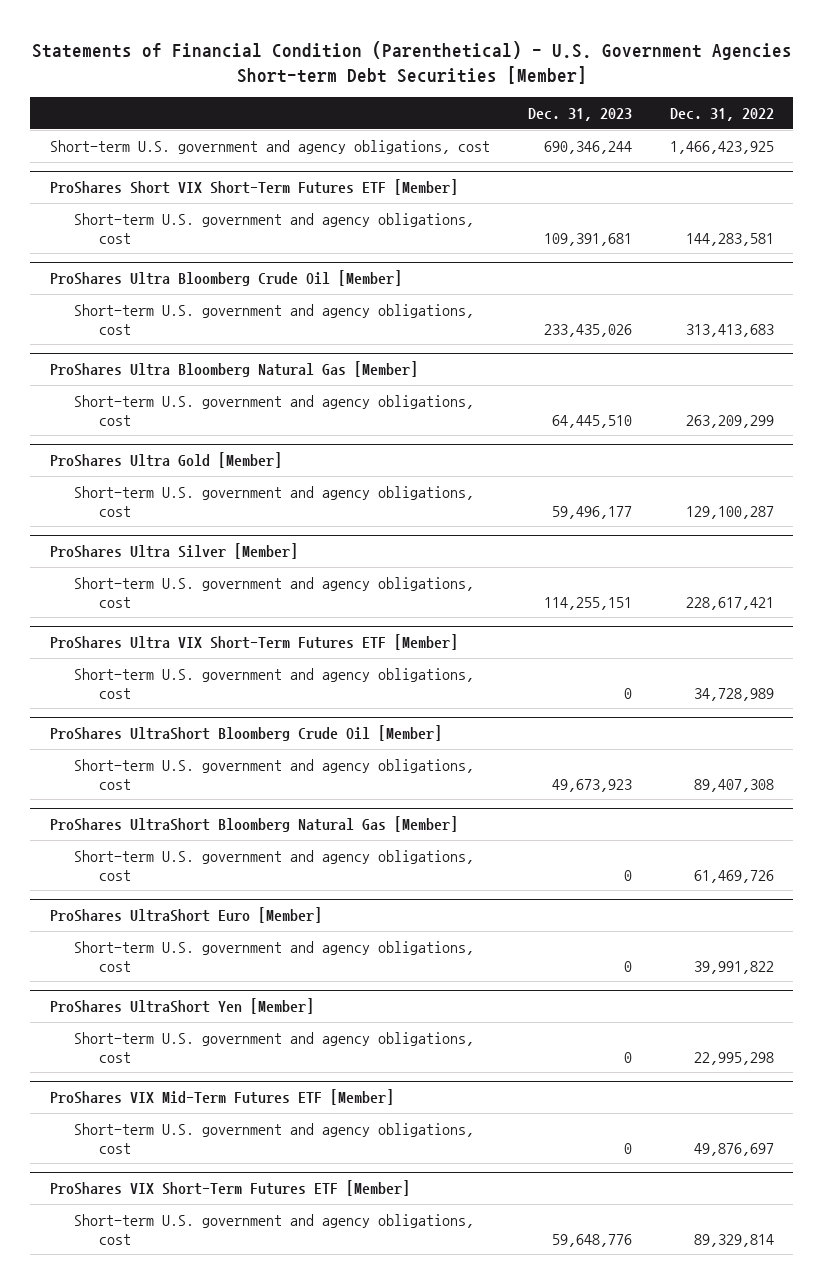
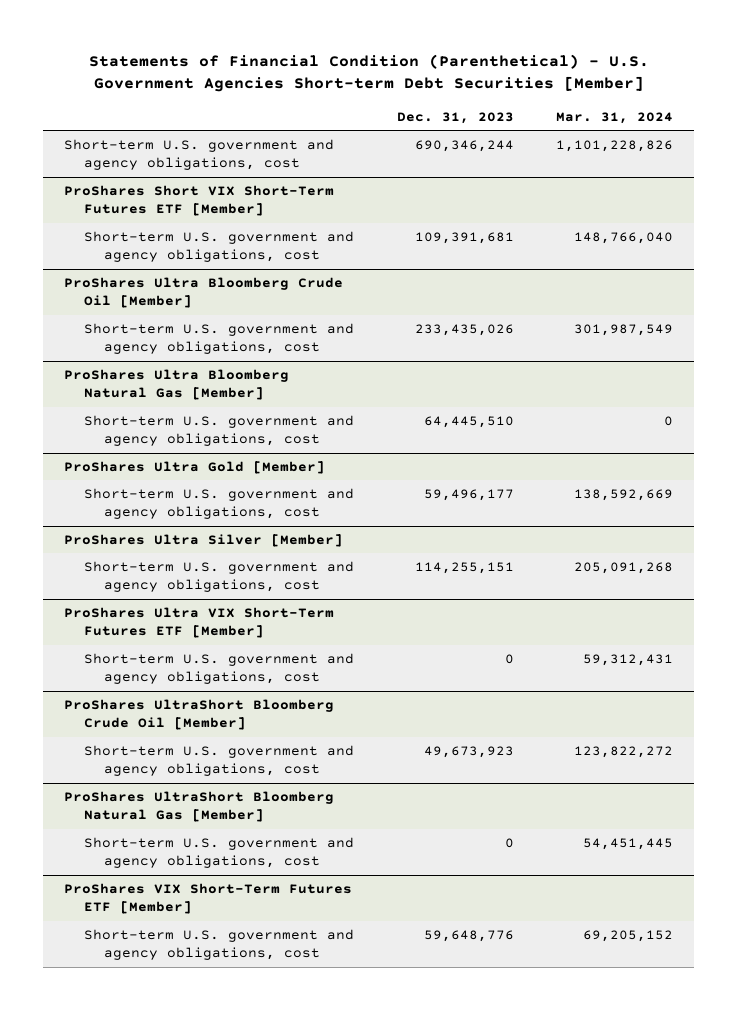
[670,108,775,122] Dec. 31, 2022 -> none
none -> [555,111,673,124] Mar. 31, 2024
[49,907,322,924] ProShares UltraShort Euro [Member] -> none
[74,940,475,972] Short-term U.S. government and agency obligations, cost -> none
[49,998,314,1015] ProShares UltraShort Yen [Member] -> none
[74,1031,475,1063] Short-term U.S. government and agency obligations, cost -> none
[49,1089,394,1106] ProShares VIX Mid-Term Futures ETF [Member] -> none
[74,1122,475,1154] Short-term U.S. government and agency obligations, cost -> none

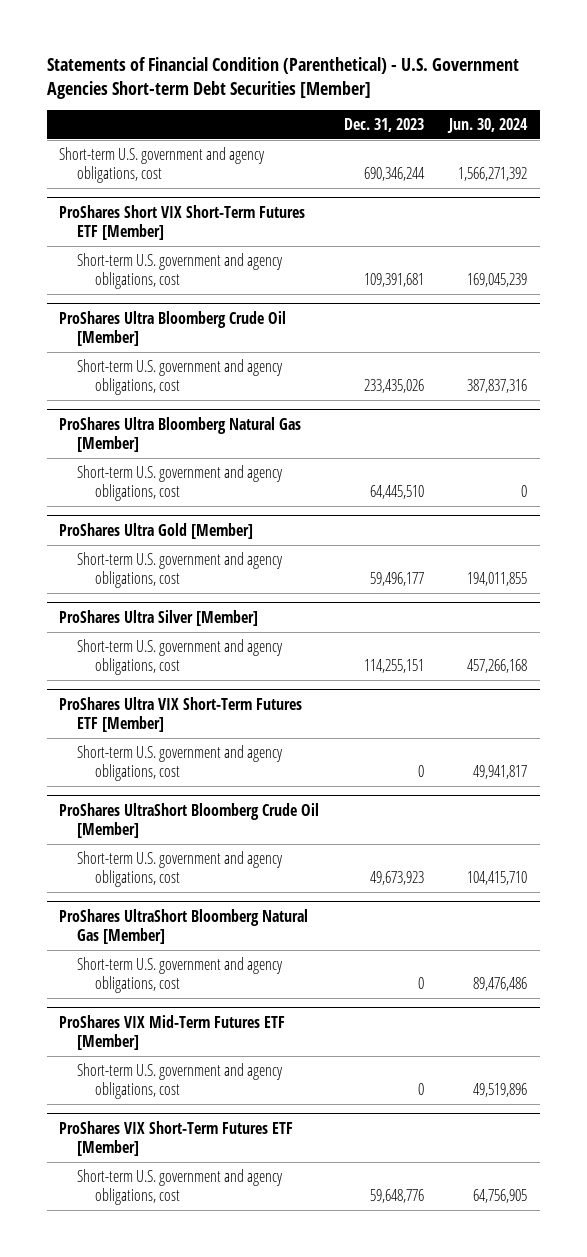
[555,111,673,124] Mar. 31, 2024 -> none
none -> [447,117,529,133] Jun. 30, 2024
none -> [59,1014,286,1051] ProShares VIX Mid-Term Futures ETF [Member]
none -> [77,1062,284,1100] Short-term U.S. government and agency obligations, cost

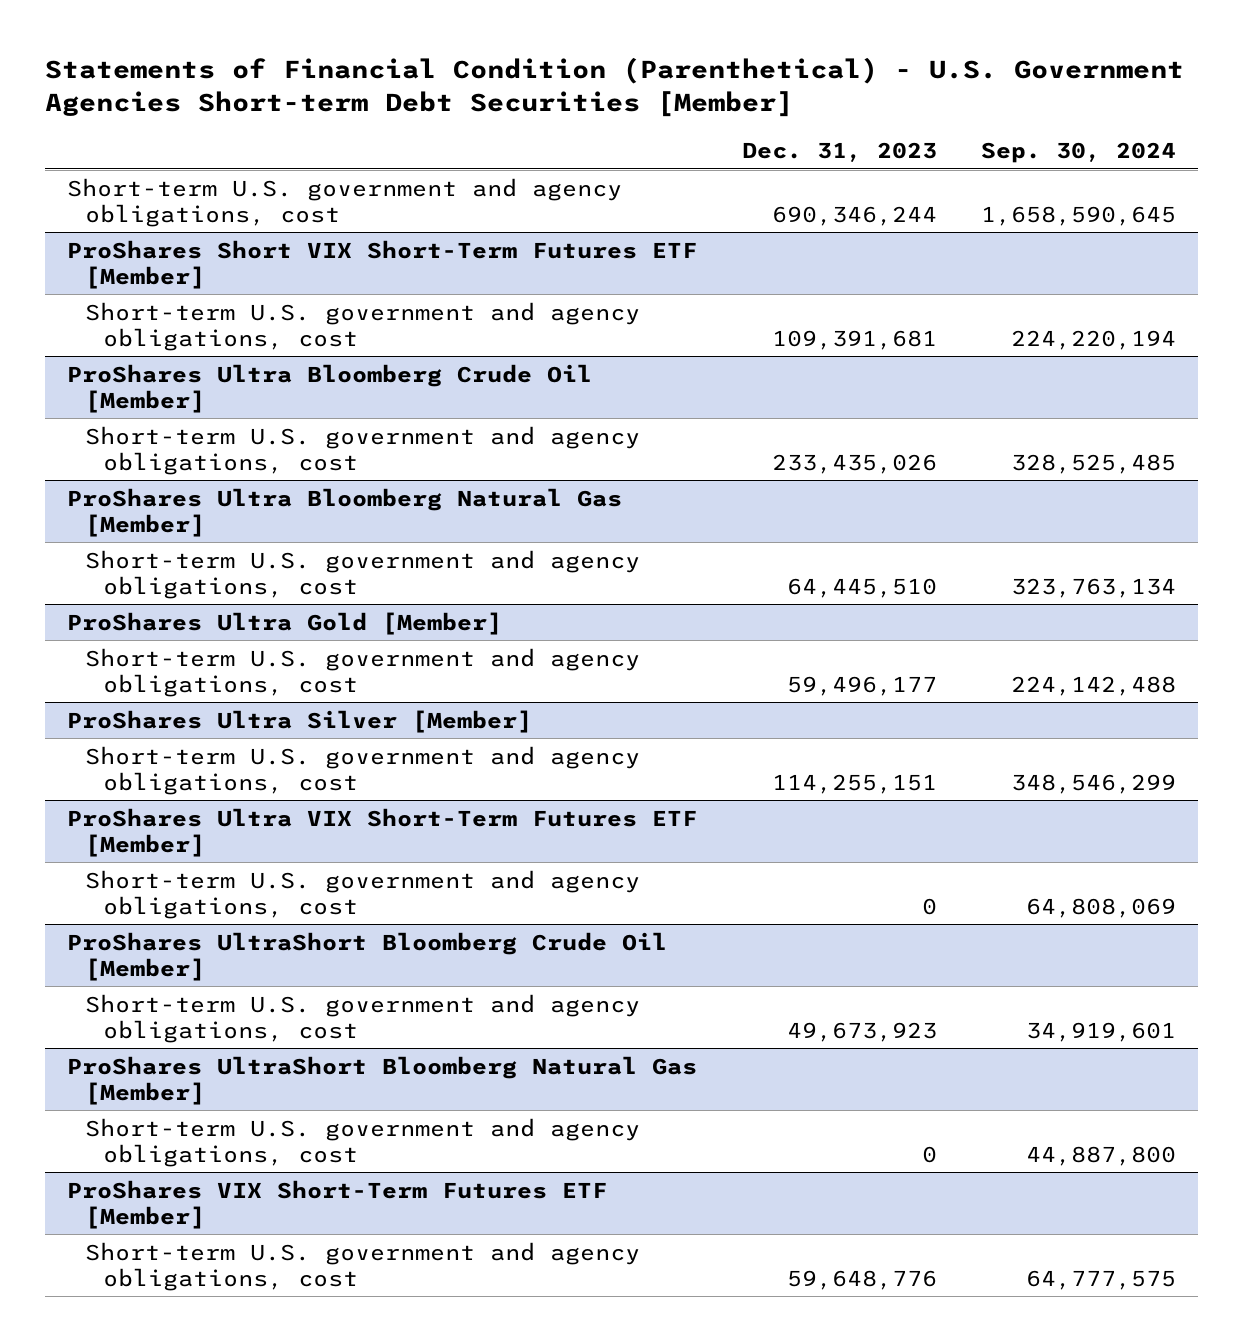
[447,117,529,133] Jun. 30, 2024 -> none
none -> [980,142,1176,164] Sep. 30, 2024
[59,1014,286,1051] ProShares VIX Mid-Term Futures ETF [Member] -> none
[77,1062,284,1100] Short-term U.S. government and agency obligations, cost -> none

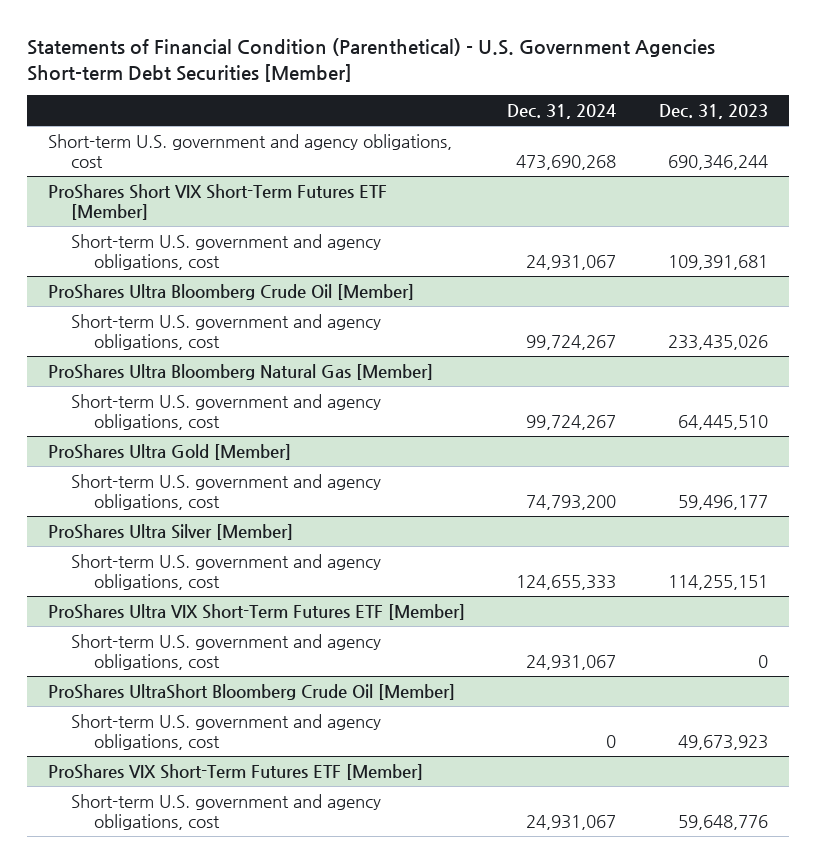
[980,142,1176,164] Sep. 30, 2024 -> none
none -> [507,104,617,120] Dec. 31, 2024
[67,1055,698,1105] ProShares UltraShort Bloomberg Natural Gas [Member] -> none
[85,1117,641,1167] Short-term U.S. government and agency obligations, cost -> none

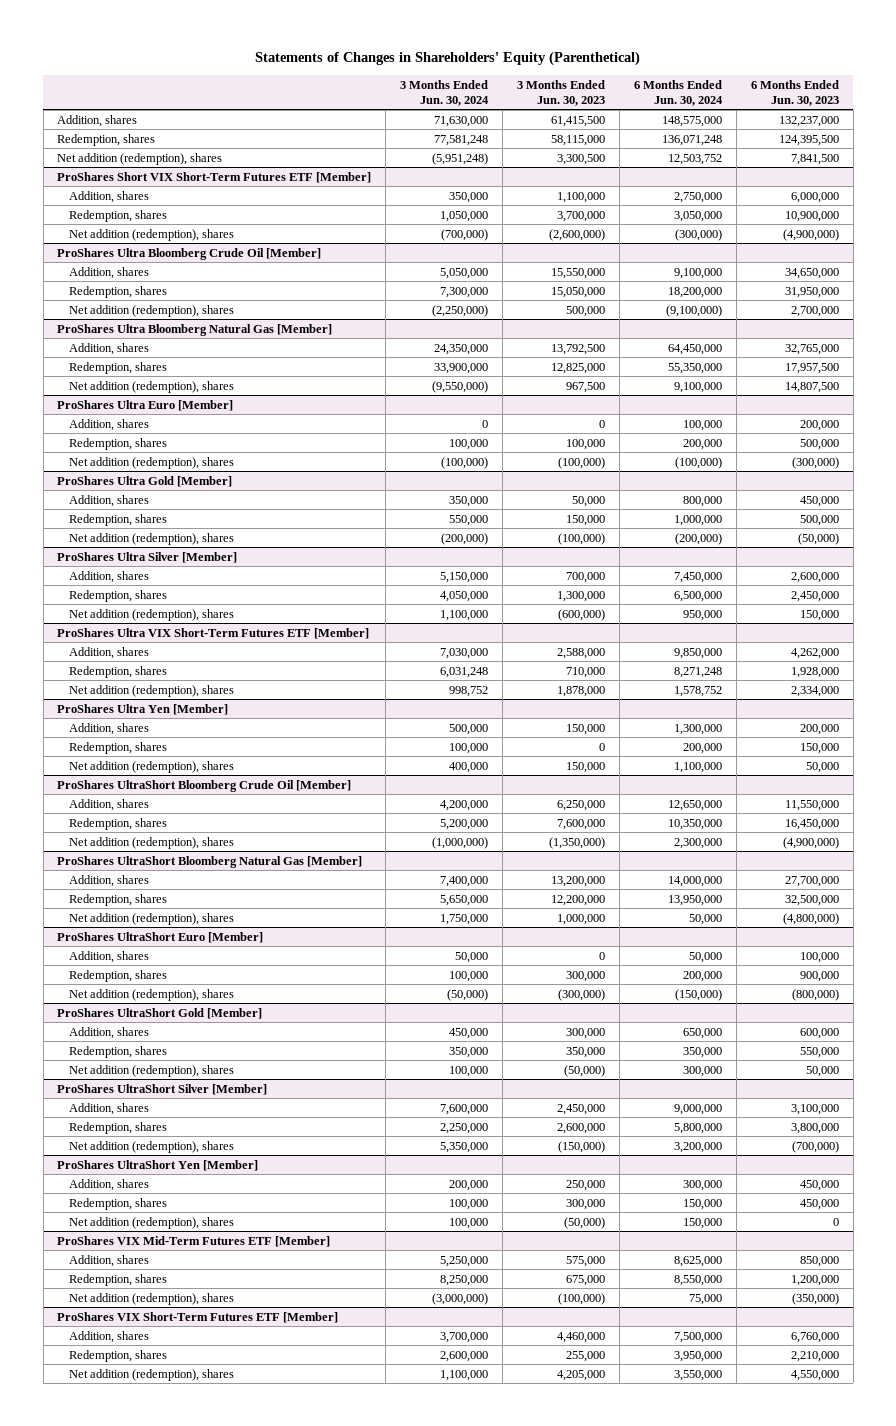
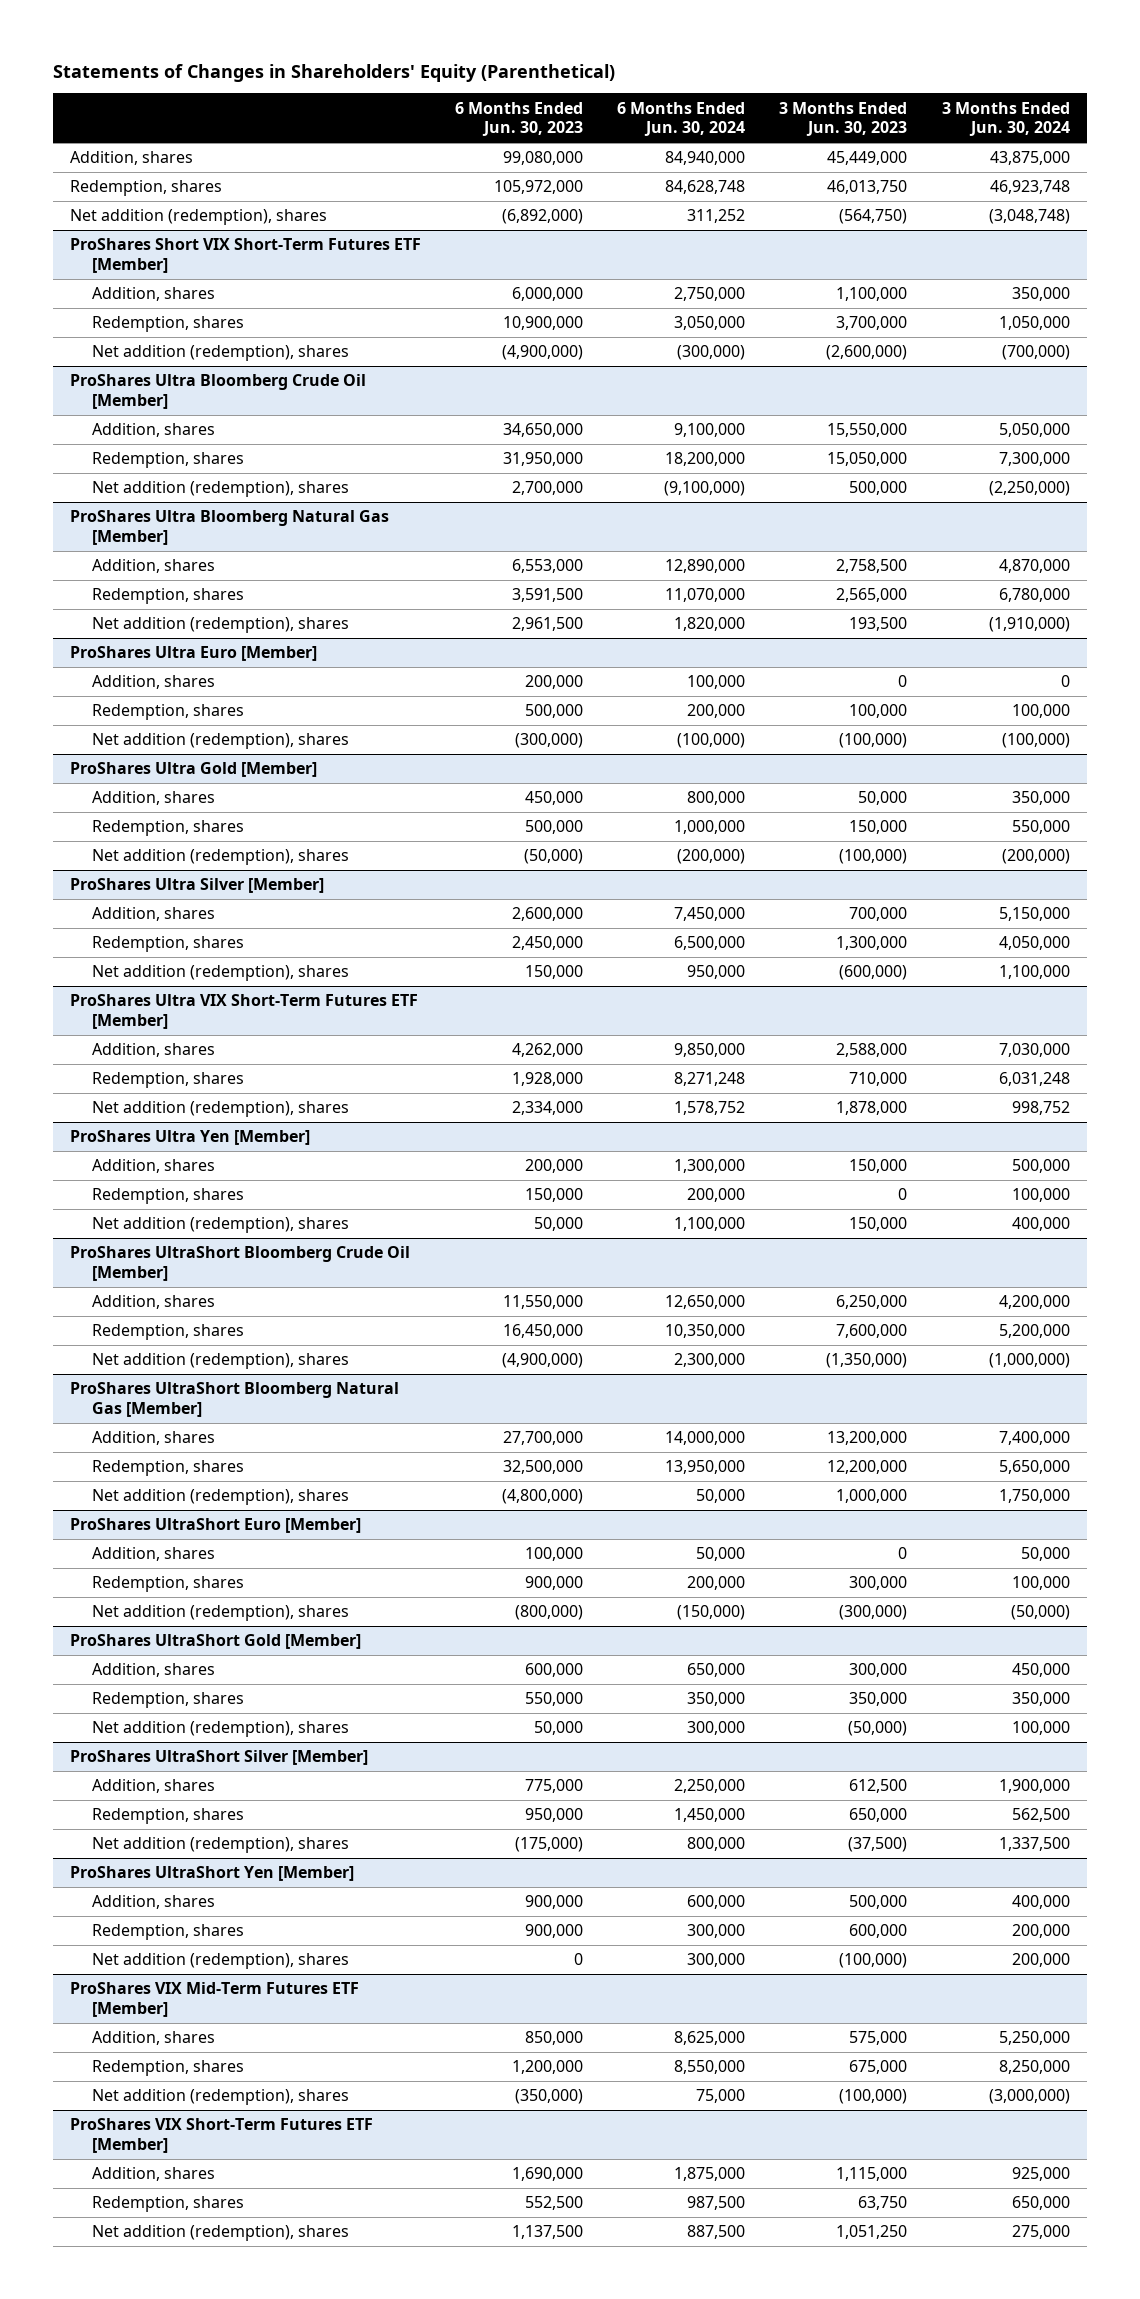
[434,115,489,127] 71,630,000 -> [989,151,1070,166] 43,875,000
[551,115,606,127] 61,415,500 -> [827,151,908,166] 45,449,000
[661,115,722,127] 148,575,000 -> [665,151,746,166] 84,940,000
[778,115,839,127] 132,237,000 -> [503,151,584,166] 99,080,000
[434,134,489,146] 77,581,248 -> [989,180,1070,195] 46,923,748
[551,134,606,146] 58,115,000 -> [827,180,908,195] 46,013,750
[661,134,722,146] 136,071,248 -> [665,180,746,195] 84,628,748
[778,134,839,146] 124,395,500 -> [494,180,584,195] 105,972,000
[432,152,489,165] (5,951,248) -> [988,209,1070,225] (3,048,748)
[557,153,606,165] 3,300,500 -> [839,209,908,225] (564,750)
[667,153,722,165] 12,503,752 -> [687,209,746,224] 311,252
[790,153,839,165] 7,841,500 -> [502,209,584,225] (6,892,000)
[434,343,489,355] 24,350,000 -> [998,559,1070,574] 4,870,000
[551,343,606,355] 13,792,500 -> [836,559,908,574] 2,758,500
[667,343,722,355] 64,450,000 -> [665,559,746,574] 12,890,000
[784,343,839,355] 32,765,000 -> [512,559,584,574] 6,553,000
[434,362,489,374] 33,900,000 -> [998,588,1070,603] 6,780,000
[551,362,606,374] 12,825,000 -> [836,588,908,603] 2,565,000
[667,362,722,374] 55,350,000 -> [665,588,746,603] 11,070,000
[784,362,839,374] 17,957,500 -> [512,588,584,603] 3,591,500
[432,380,489,393] (9,550,000) -> [988,617,1070,633] (1,910,000)
[566,381,606,393] 967,500 -> [849,617,908,632] 193,500
[673,381,722,393] 9,100,000 -> [674,617,746,632] 1,820,000
[784,381,839,393] 14,807,500 -> [512,617,584,632] 2,961,500
[440,1103,489,1115] 7,600,000 -> [998,1779,1070,1794] 1,900,000
[557,1103,606,1115] 2,450,000 -> [849,1779,908,1794] 612,500
[673,1103,722,1115] 9,000,000 -> [674,1779,746,1794] 2,250,000
[790,1103,839,1115] 3,100,000 -> [525,1779,584,1794] 775,000
[440,1122,489,1134] 2,250,000 -> [1011,1808,1070,1823] 562,500
[557,1122,606,1134] 2,600,000 -> [849,1808,908,1823] 650,000
[673,1122,722,1134] 5,800,000 -> [674,1808,746,1823] 1,450,000
[790,1122,839,1134] 3,800,000 -> [525,1808,584,1823] 950,000
[440,1141,489,1153] 5,350,000 -> [998,1837,1070,1852] 1,337,500
[558,1140,606,1153] (150,000) -> [848,1837,908,1853] (37,500)
[673,1141,722,1153] 3,200,000 -> [687,1837,746,1852] 800,000
[791,1140,839,1153] (700,000) -> [515,1837,584,1853] (175,000)
[449,1179,489,1191] 200,000 -> [1011,1895,1070,1910] 400,000
[566,1179,606,1191] 250,000 -> [849,1895,908,1910] 500,000
[682,1179,722,1191] 300,000 -> [687,1895,746,1910] 600,000
[799,1179,839,1191] 450,000 -> [525,1895,584,1910] 900,000
[449,1198,489,1210] 100,000 -> [1011,1924,1070,1939] 200,000
[566,1198,606,1210] 300,000 -> [849,1924,908,1939] 600,000
[682,1198,722,1210] 150,000 -> [687,1924,746,1939] 300,000
[799,1198,839,1210] 450,000 -> [525,1924,584,1939] 900,000
[449,1217,489,1229] 100,000 -> [1011,1953,1070,1968] 200,000
[564,1216,606,1229] (50,000) -> [839,1953,908,1969] (100,000)
[682,1217,722,1229] 150,000 -> [687,1953,746,1968] 300,000
[440,1331,489,1343] 3,700,000 -> [1011,2167,1070,2182] 925,000
[557,1331,606,1343] 4,460,000 -> [836,2167,908,2182] 1,115,000
[673,1331,722,1343] 7,500,000 -> [674,2167,746,2182] 1,875,000
[790,1331,839,1343] 6,760,000 -> [512,2167,584,2182] 1,690,000
[440,1350,489,1362] 2,600,000 -> [1011,2196,1070,2211] 650,000
[566,1350,606,1362] 255,000 -> [858,2196,908,2211] 63,750
[673,1350,722,1362] 3,950,000 -> [687,2196,746,2211] 987,500
[790,1350,839,1362] 2,210,000 -> [525,2196,584,2211] 552,500
[440,1369,489,1381] 1,100,000 -> [1011,2225,1070,2240] 275,000
[557,1369,606,1381] 4,205,000 -> [836,2225,908,2240] 1,051,250
[673,1369,722,1381] 3,550,000 -> [687,2225,746,2240] 887,500
[790,1369,839,1381] 4,550,000 -> [512,2225,584,2240] 1,137,500

